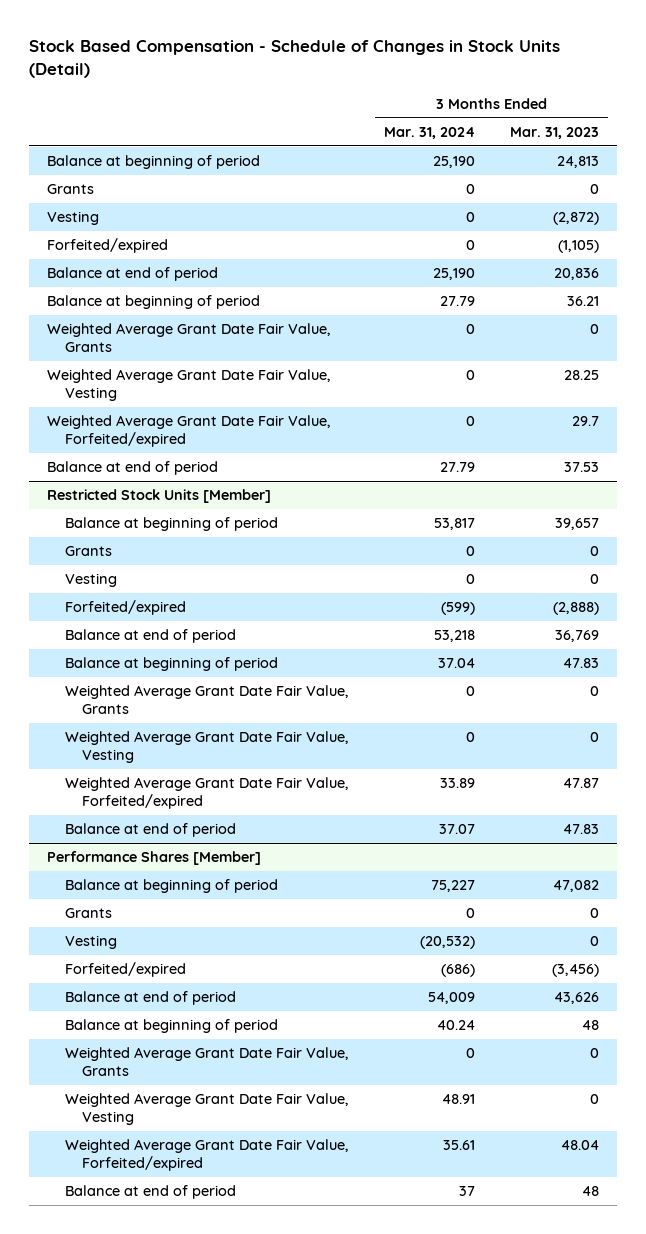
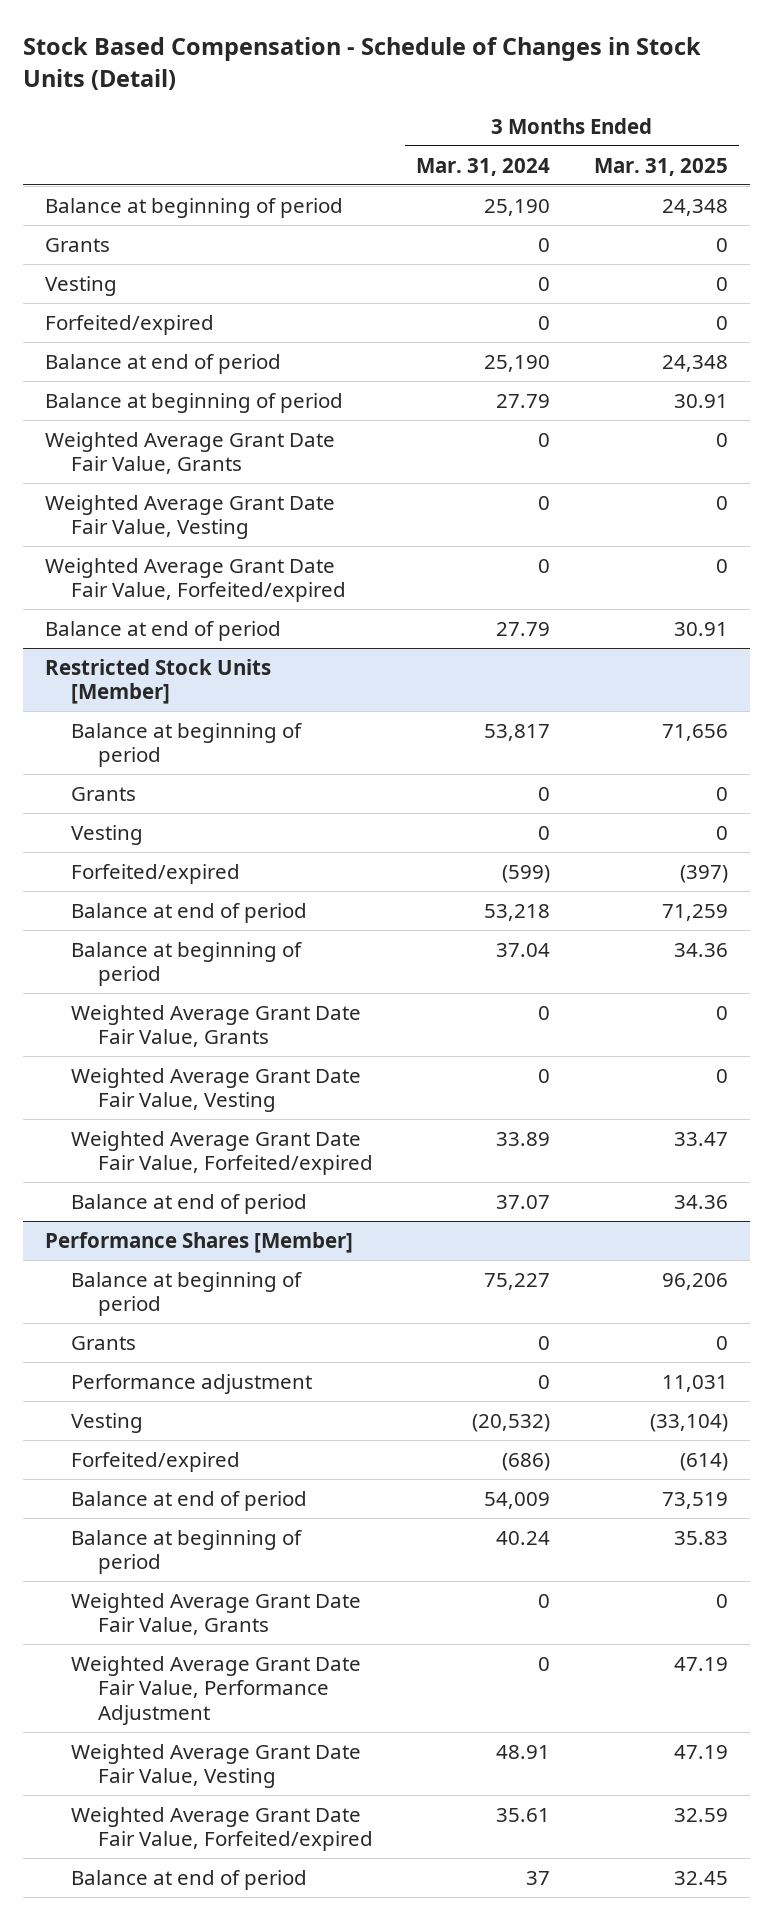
[510,126,600,139] Mar. 31, 2023 -> none
none -> [593,157,728,176] Mar. 31, 2025
none -> [71,1373,313,1394] Performance adjustment
none -> [71,1655,362,1725] Weighted Average Grant Date Fair Value, Performance Adjustment

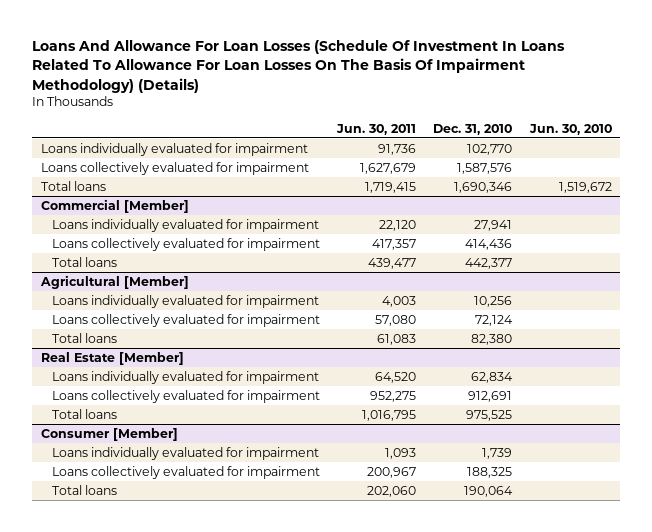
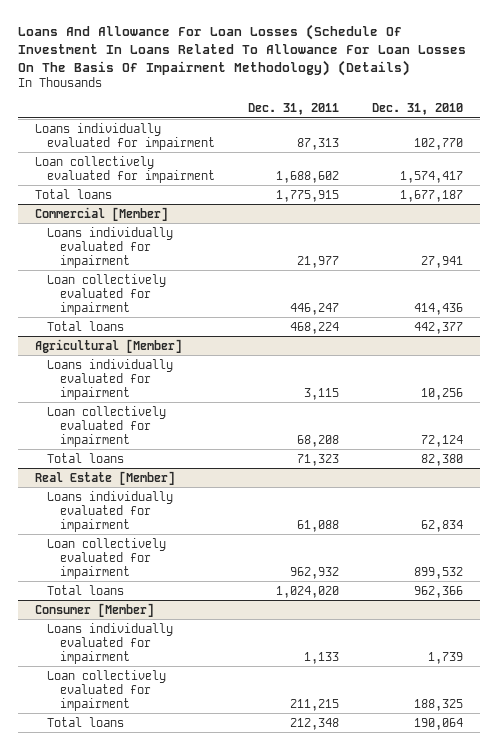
[335,123,416,135] Jun. 30, 2011 -> none
[528,123,612,135] Jun. 30, 2010 -> none
none -> [248,103,340,116] Dec. 31, 2011
[40,161,309,175] Loans collectively evaluated for impairment -> [34,155,216,183] Loan collectively evaluated for impairment
[457,162,513,174] 1,587,576 -> [400,170,464,183] 1,574,417
[454,181,513,193] 1,690,346 -> [400,189,464,202] 1,677,187
[51,237,320,251] Loans collectively evaluated for impairment -> [47,273,167,315] Loan collectively evaluated for impairment
[51,313,320,327] Loans collectively evaluated for impairment -> [47,405,167,447] Loan collectively evaluated for impairment
[51,389,320,403] Loans collectively evaluated for impairment -> [47,537,167,579] Loan collectively evaluated for impairment
[468,390,513,402] 912,691 -> [414,566,464,579] 899,532
[466,409,513,421] 975,525 -> [414,585,464,598] 962,366
[51,465,320,479] Loans collectively evaluated for impairment -> [47,669,167,711] Loan collectively evaluated for impairment

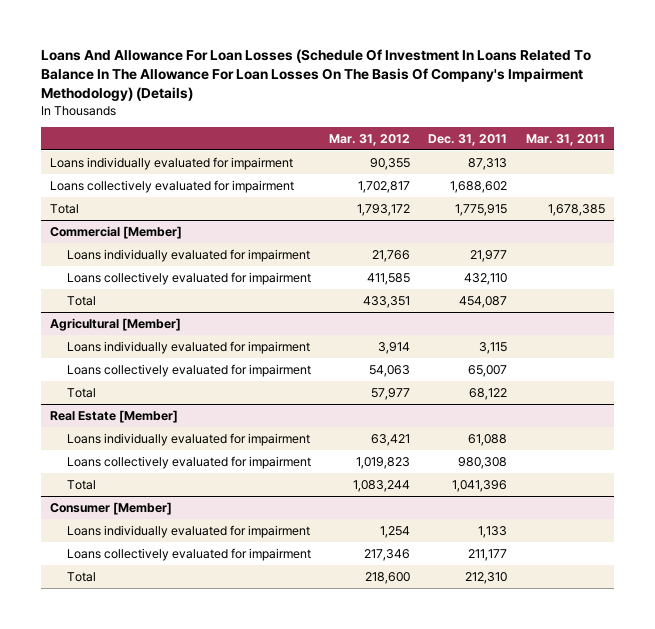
[18,23,467,76] Loans And Allowance For Loan Losses (Schedule Of Investment In Loans Related To Allowance For Loan Losses On The Basis Of Impairment Methodology) (Details) -> [41,49,592,102] Loans And Allowance For Loan Losses (Schedule Of Investment In Loans Related To Balance In The Allowance For Loan Losses On The Basis Of Company's Impairment Methodology) (Details)
[372,103,464,116] Dec. 31, 2010 -> none
none -> [329,133,411,146] Mar. 31, 2012
none -> [525,133,605,146] Mar. 31, 2011
[34,155,216,183] Loan collectively evaluated for impairment -> [50,179,295,193] Loans collectively evaluated for impairment
[34,188,112,199] Total loans -> [50,203,80,214] Total
[47,273,167,315] Loan collectively evaluated for impairment -> [66,271,311,285] Loans collectively evaluated for impairment
[290,302,340,315] 446,247 -> [464,272,508,285] 432,110
[47,320,125,331] Total loans -> [66,295,96,306] Total
[290,321,340,334] 468,224 -> [459,295,508,308] 454,087
[47,405,167,447] Loan collectively evaluated for impairment -> [66,363,311,377] Loans collectively evaluated for impairment
[297,434,340,447] 68,208 -> [468,364,508,377] 65,007
[47,452,125,463] Total loans -> [66,387,96,398] Total
[297,453,340,466] 71,323 -> [469,387,508,400] 68,122
[47,537,167,579] Loan collectively evaluated for impairment -> [66,455,311,469] Loans collectively evaluated for impairment
[290,566,340,579] 962,932 -> [458,456,508,469] 980,308
[47,584,125,595] Total loans -> [66,479,96,490] Total
[276,585,340,598] 1,024,020 -> [452,479,508,492] 1,041,396
[47,669,167,711] Loan collectively evaluated for impairment -> [66,547,311,561] Loans collectively evaluated for impairment
[290,698,340,711] 211,215 -> [468,548,508,561] 211,177
[47,716,125,727] Total loans -> [66,571,96,582] Total
[290,717,340,730] 212,348 -> [465,571,508,584] 212,310

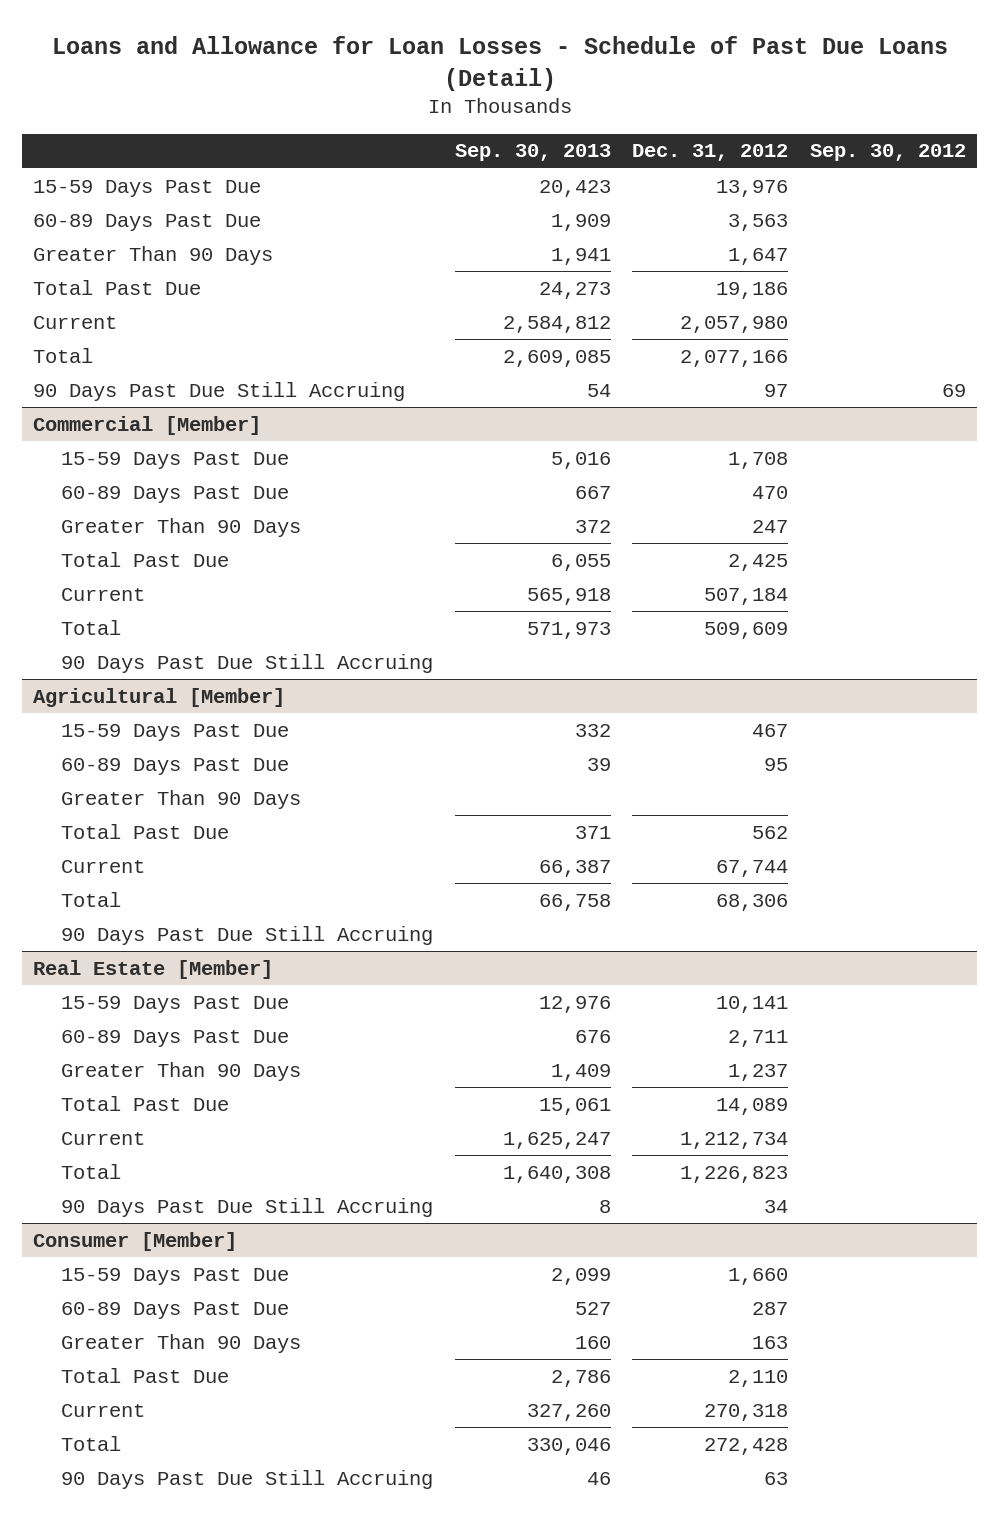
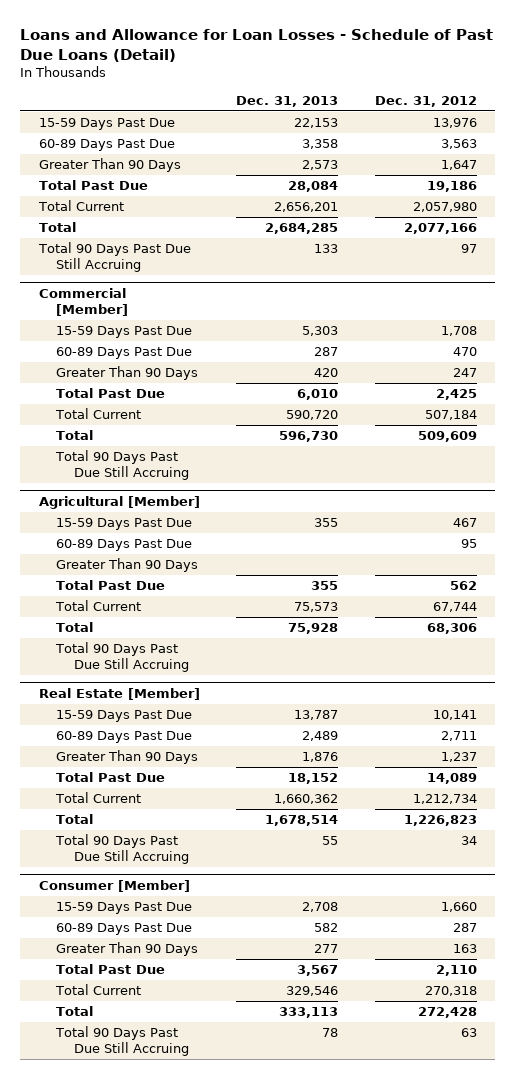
[454,144,611,162] Sep. 30, 2013 -> none
[810,144,967,162] Sep. 30, 2012 -> none
none -> [236,95,339,107] Dec. 31, 2013
[33,315,118,329] Current -> [37,200,124,212] Total Current
[33,381,406,401] 90 Days Past Due Still Accruing -> [37,242,191,272] Total 90 Days Past Due Still Accruing
[60,587,145,601] Current -> [55,408,142,420] Total Current
[60,653,433,673] 90 Days Past Due Still Accruing -> [55,450,190,480] Total 90 Days Past Due Still Accruing
[60,859,145,873] Current -> [55,600,142,612] Total Current
[60,925,433,945] 90 Days Past Due Still Accruing -> [55,642,190,672] Total 90 Days Past Due Still Accruing
[60,1131,145,1145] Current -> [55,792,142,804] Total Current
[60,1197,433,1217] 90 Days Past Due Still Accruing -> [55,834,190,864] Total 90 Days Past Due Still Accruing
[60,1403,145,1417] Current -> [55,984,142,996] Total Current
[60,1469,433,1489] 90 Days Past Due Still Accruing -> [55,1026,190,1056] Total 90 Days Past Due Still Accruing

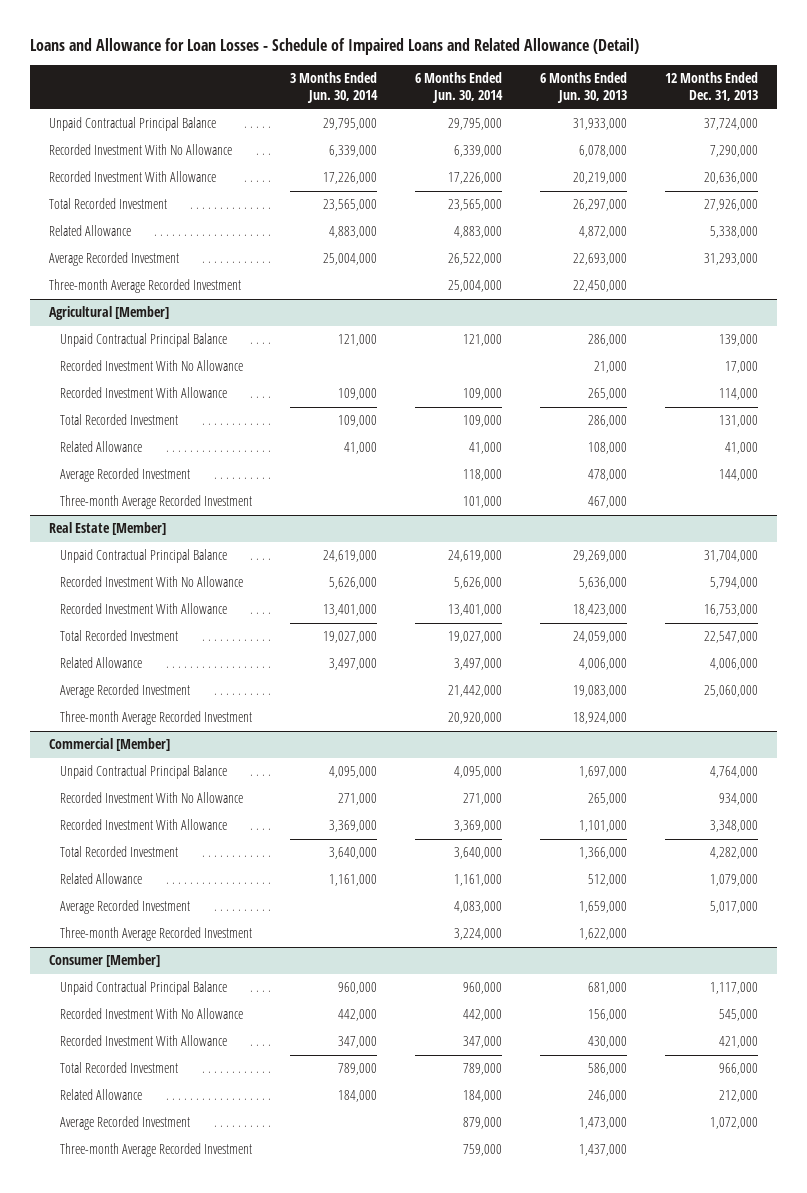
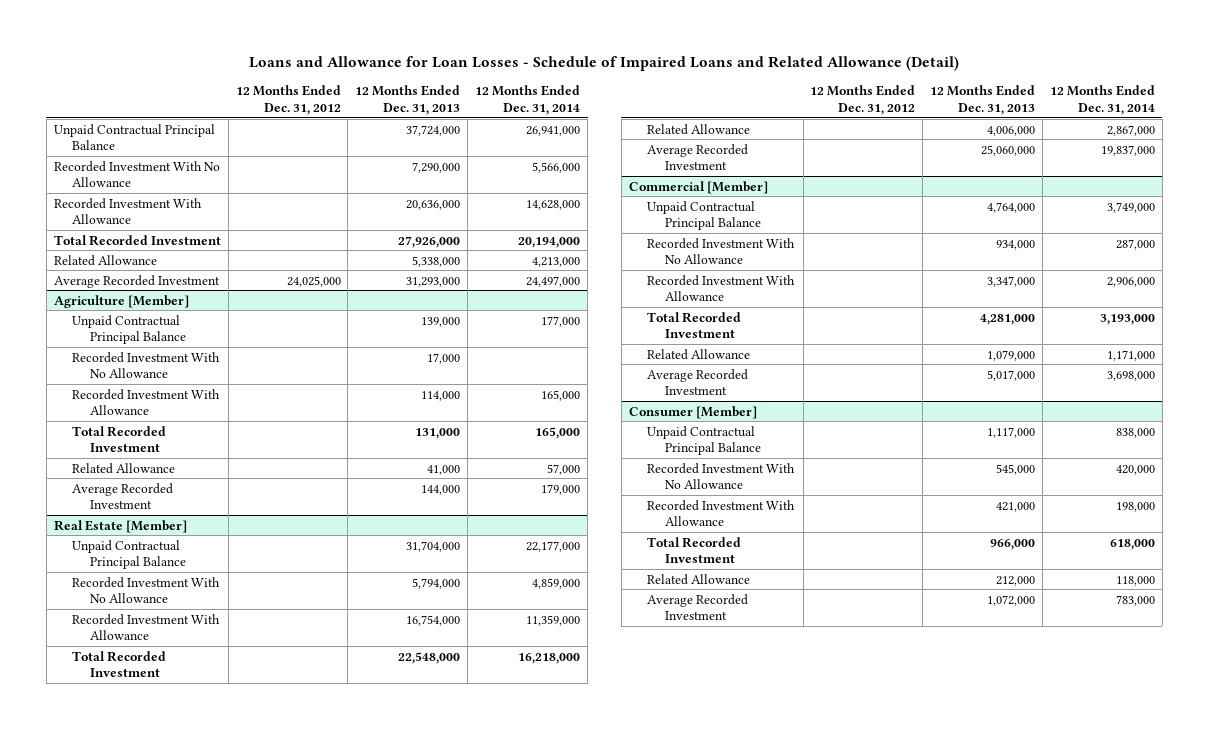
[289,71,378,104] 3 Months Ended Jun. 30, 2014 -> none
[414,71,503,104] 6 Months Ended Jun. 30, 2014 -> none
[539,71,627,104] 6 Months Ended Jun. 30, 2013 -> none
none -> [235,85,341,115] 12 Months Ended Dec. 31, 2012
none -> [475,85,581,115] 12 Months Ended Dec. 31, 2014
[49,279,242,294] Three-month Average Recorded Investment -> none
[49,306,170,321] Agricultural [Member] -> none
none -> [53,294,189,308] Agriculture [Member]
[59,495,252,510] Three-month Average Recorded Investment -> none
[703,604,758,617] 16,753,000 -> [406,614,461,626] 16,754,000
[703,631,758,644] 22,547,000 -> [398,651,461,664] 22,548,000
[59,711,252,726] Three-month Average Recorded Investment -> none
[709,820,758,833] 3,348,000 -> [987,275,1036,287] 3,347,000
[709,847,758,860] 4,282,000 -> [980,313,1036,325] 4,281,000
[59,927,252,942] Three-month Average Recorded Investment -> none
[59,1143,252,1158] Three-month Average Recorded Investment -> none

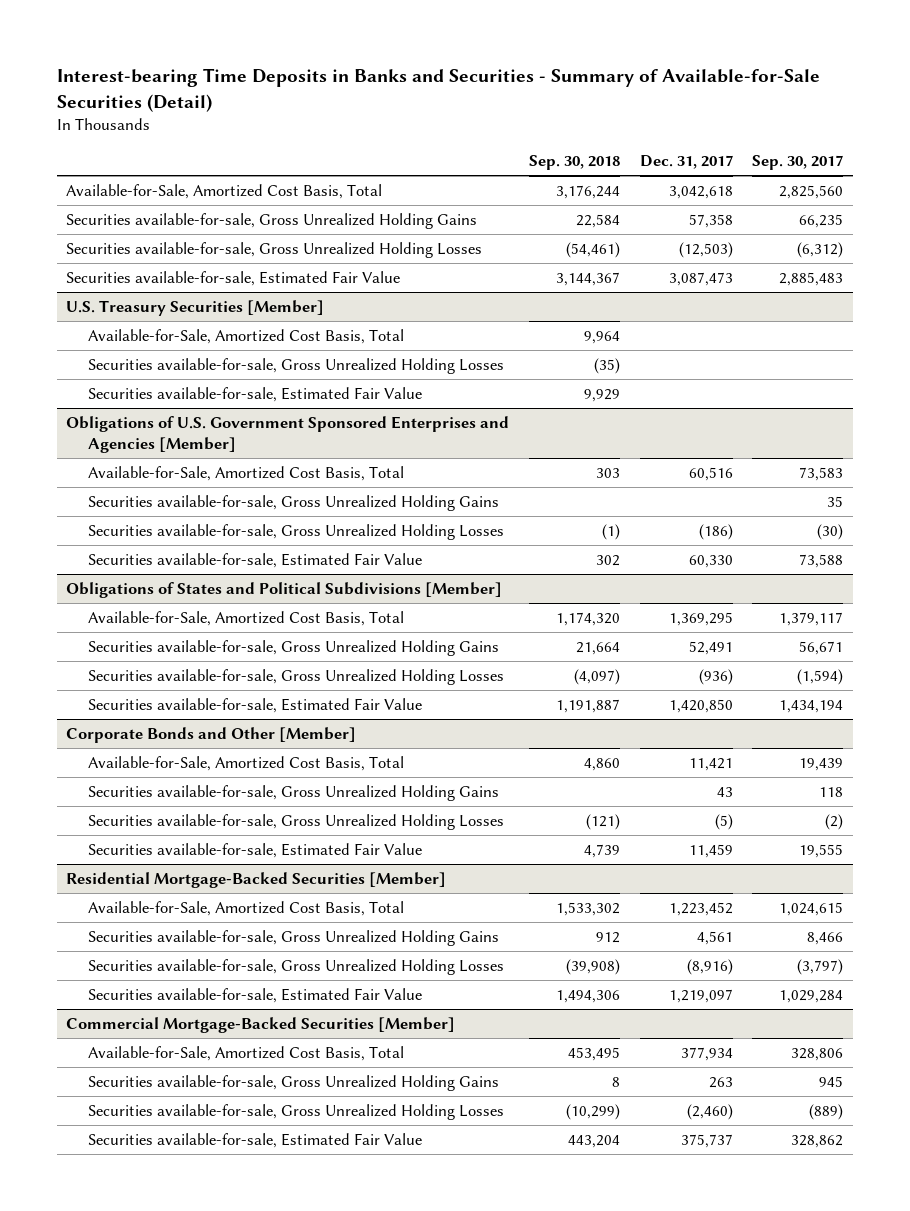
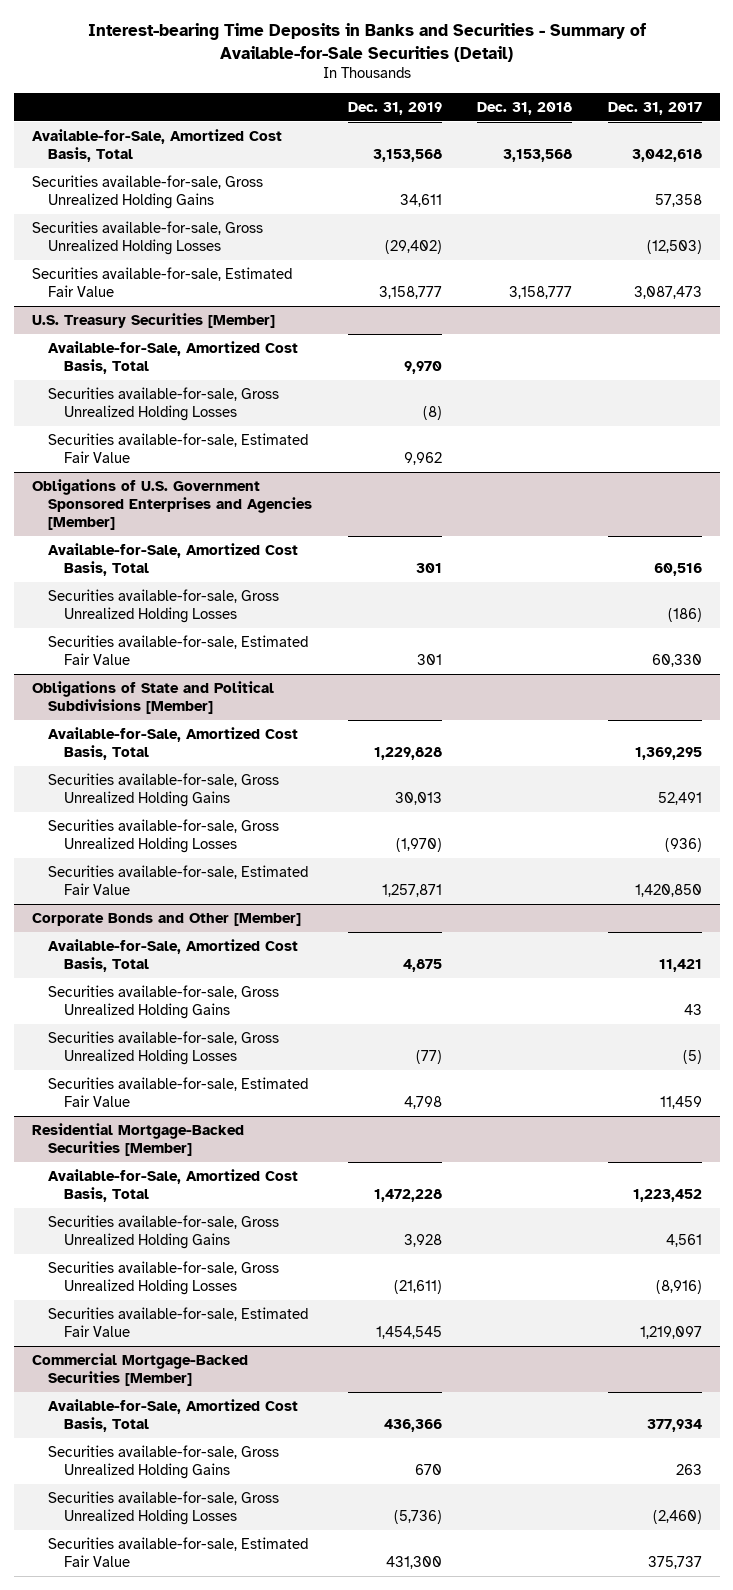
[528,155,620,171] Sep. 30, 2018 -> none
[752,155,844,171] Sep. 30, 2017 -> none
none -> [347,101,442,115] Dec. 31, 2019
none -> [477,101,573,115] Dec. 31, 2018
[87,494,499,511] Securities available-for-sale, Gross Unrealized Holding Gains -> none
[66,581,503,598] Obligations of States and Political Subdivisions [Member] -> [31,680,274,715] Obligations of State and Political Subdivisions [Member]

